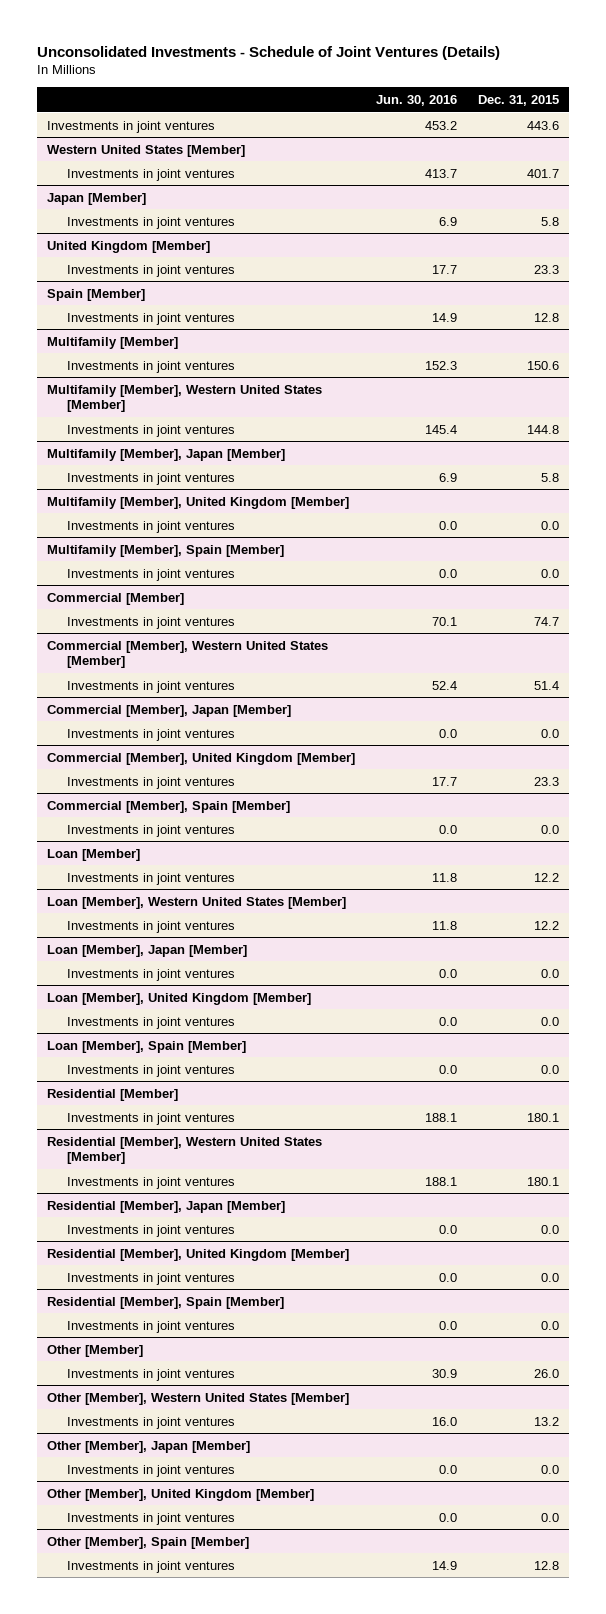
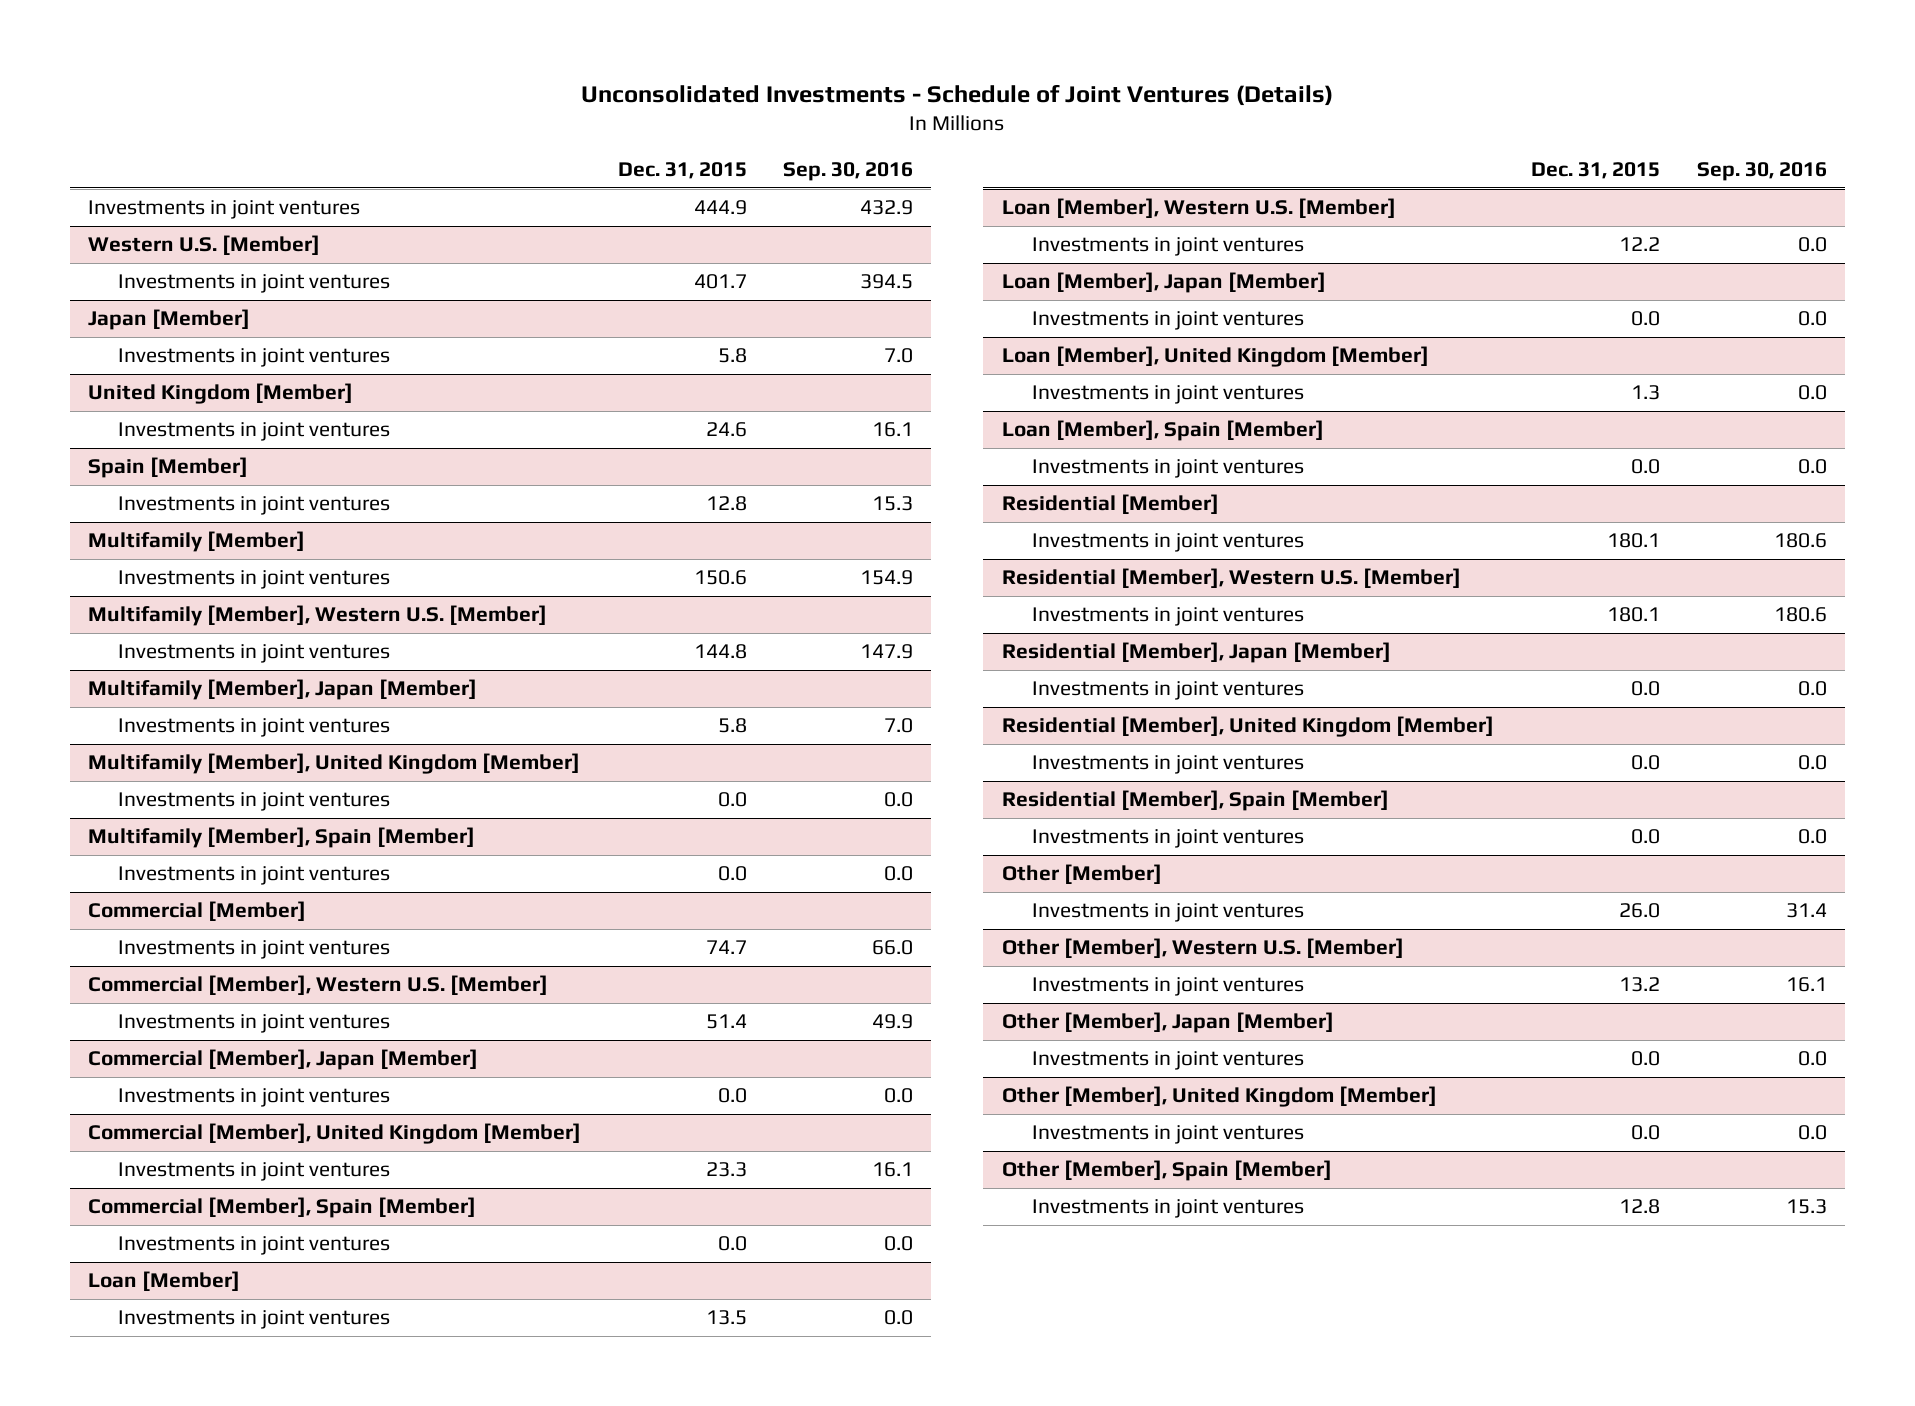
[375,94,457,106] Jun. 30, 2016 -> none
none -> [783,162,914,182] Sep. 30, 2016
[526,120,559,130] 443.6 -> [693,200,747,216] 444.9
[47,144,246,157] Western United States [Member] -> [88,235,321,256] Western U.S. [Member]
[533,264,559,274] 23.3 -> [705,422,747,438] 24.6
[47,384,323,413] Multifamily [Member], Western United States [Member] -> none
none -> [88,605,548,627] Multifamily [Member], Western U.S. [Member]
[47,640,329,669] Commercial [Member], Western United States [Member] -> none
none -> [88,975,549,996] Commercial [Member], Western U.S. [Member]
[47,896,347,909] Loan [Member], Western United States [Member] -> none
[533,872,559,882] 12.2 -> [705,1310,747,1326] 13.5
none -> [1001,198,1396,219] Loan [Member], Western U.S. [Member]
[540,1016,559,1026] 0.0 -> [1631,385,1661,401] 1.3
[47,1136,323,1165] Residential [Member], Western United States [Member] -> none
none -> [1001,568,1461,589] Residential [Member], Western U.S. [Member]
[47,1392,350,1405] Other [Member], Western United States [Member] -> none
none -> [1001,938,1404,959] Other [Member], Western U.S. [Member]

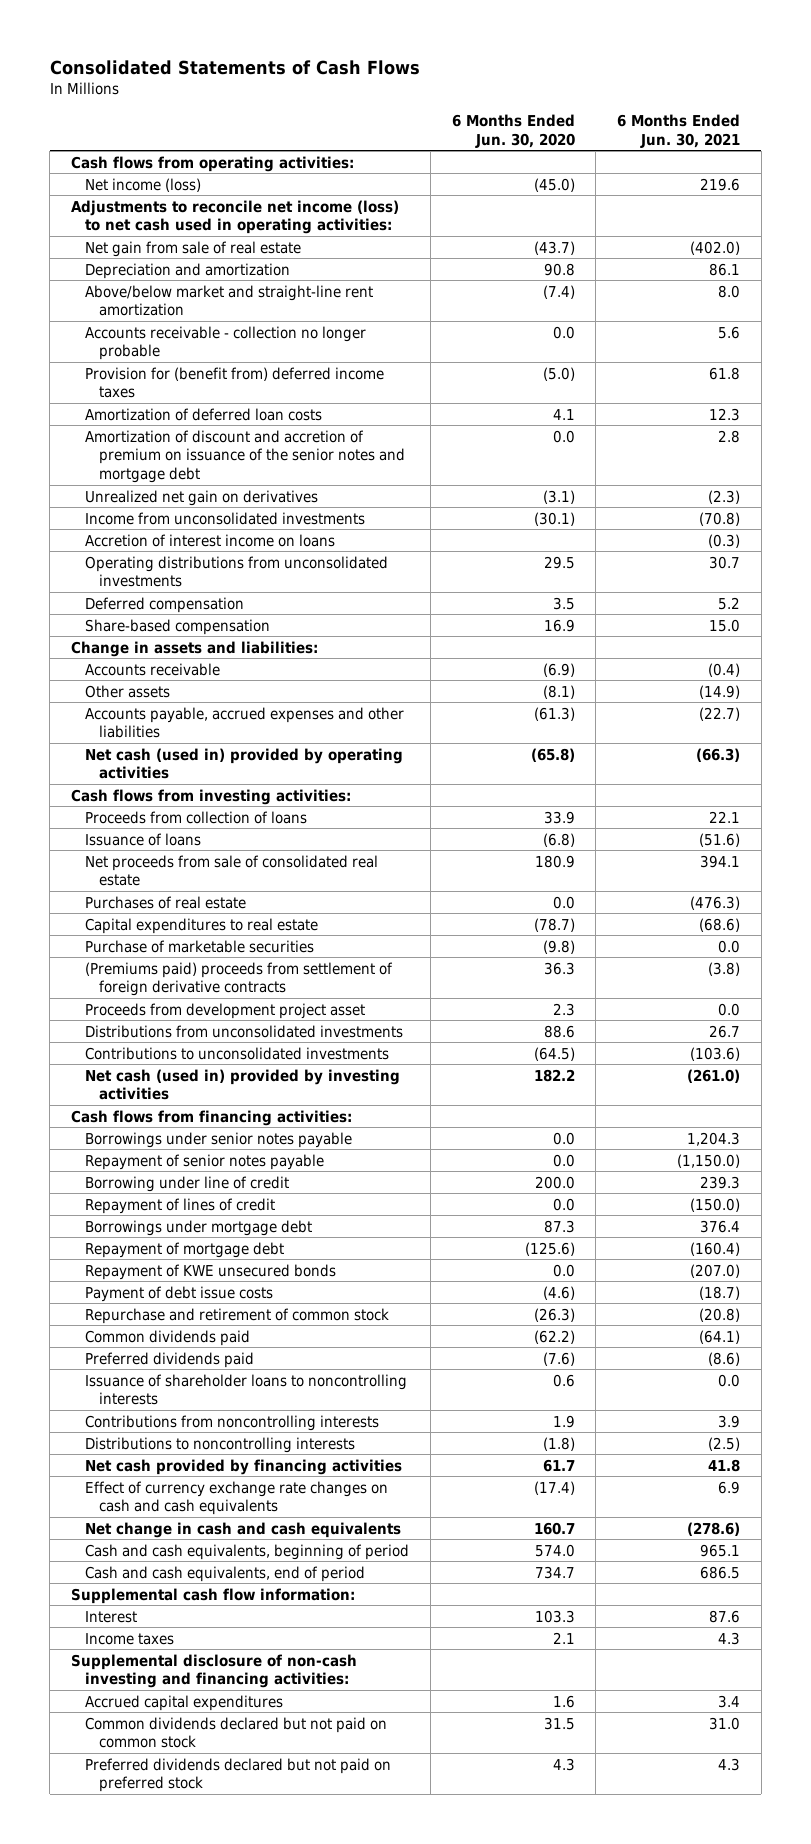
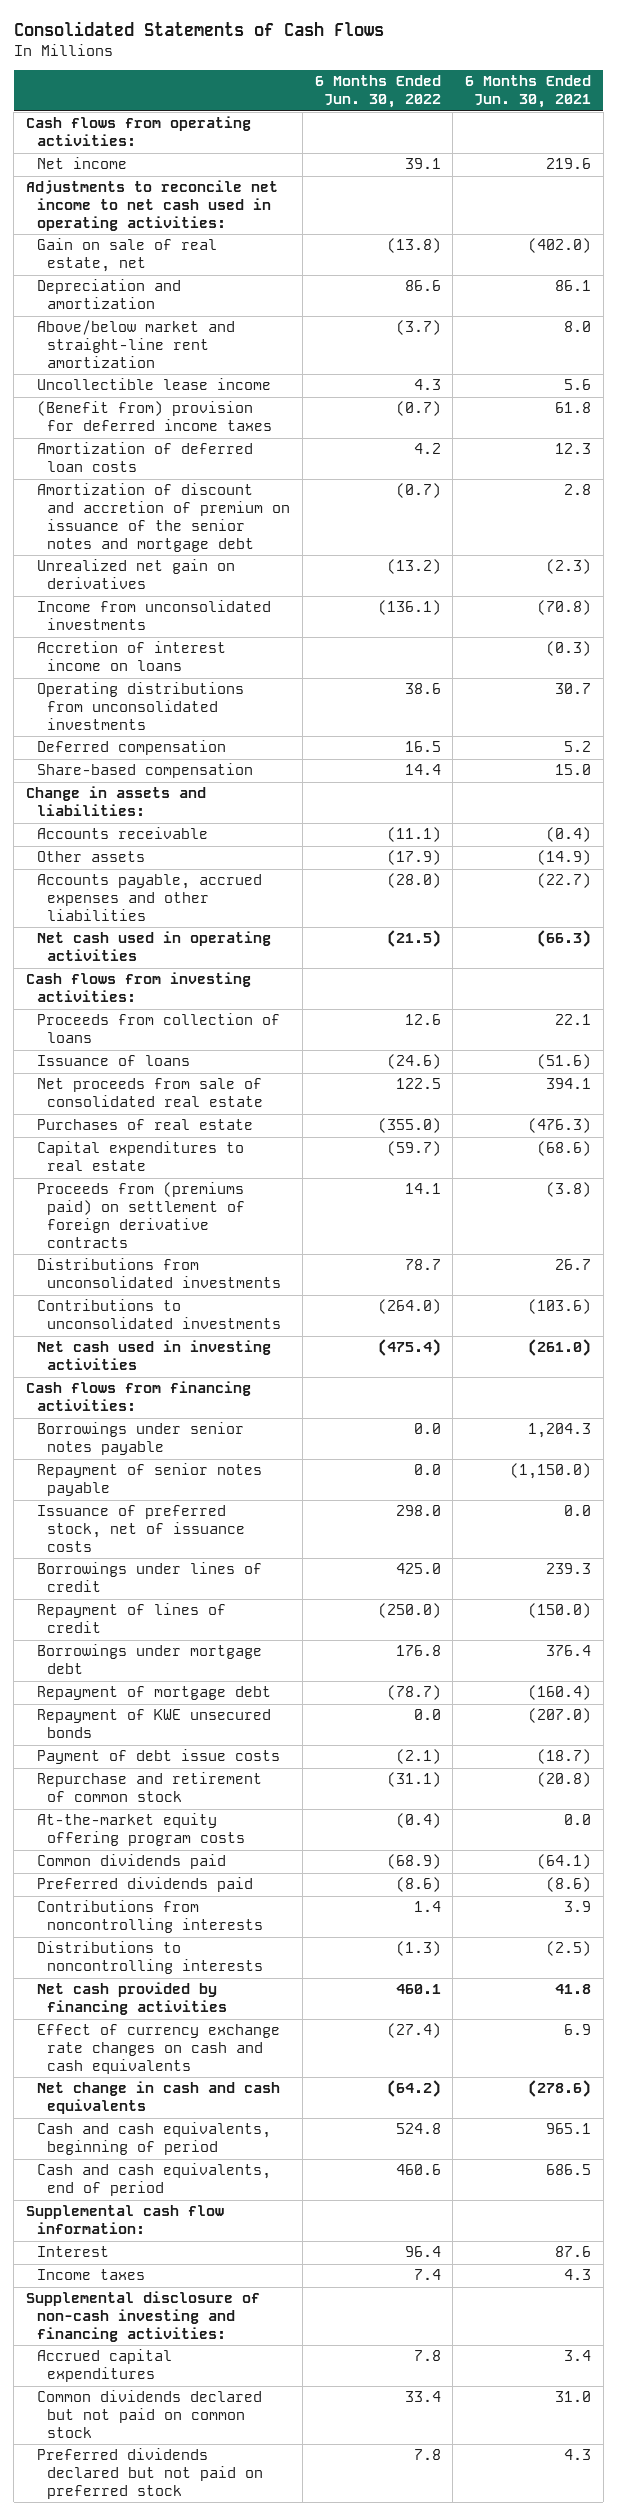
[451,114,575,148] 6 Months Ended Jun. 30, 2020 -> none
none -> [314,75,441,109] 6 Months Ended Jun. 30, 2022
[84,177,201,192] Net income (loss) -> [36,157,127,170] Net income
[71,199,400,235] Adjustments to reconcile net income (loss) to net cash used in operating activities: -> [26,180,279,231] Adjustments to reconcile net income to net cash used in operating activities:
[84,240,301,257] Net gain from sale of real estate -> [36,238,217,273] Gain on sale of real estate, net
[84,325,366,361] Accounts receivable - collection no longer probable -> [36,378,271,391] Uncollectible lease income
[84,366,384,399] Provision for (benefit from) deferred income taxes -> [36,401,273,432] (Benefit from) provision for deferred income taxes
[84,747,403,780] Net cash (used in) provided by operating activities -> [36,931,271,962] Net cash used in operating activities
[84,939,314,953] Purchase of marketable securities -> none
[84,1002,365,1019] Proceeds from development project asset -> none
[84,961,393,997] (Premiums paid) proceeds from settlement of foreign derivative contracts -> [36,1182,246,1248] Proceeds from (premiums paid) on settlement of foreign derivative contracts
[84,1068,400,1101] Net cash (used in) provided by investing activities -> [36,1340,271,1371] Net cash used in investing activities
none -> [36,1505,246,1552] Issuance of preferred stock, net of issuance costs
[84,1175,289,1192] Borrowing under line of credit -> [36,1562,262,1593] Borrowings under lines of credit
none -> [36,1813,246,1847] At-the-market equity offering program costs
[84,1373,407,1406] Issuance of shareholder loans to noncontrolling interests -> none

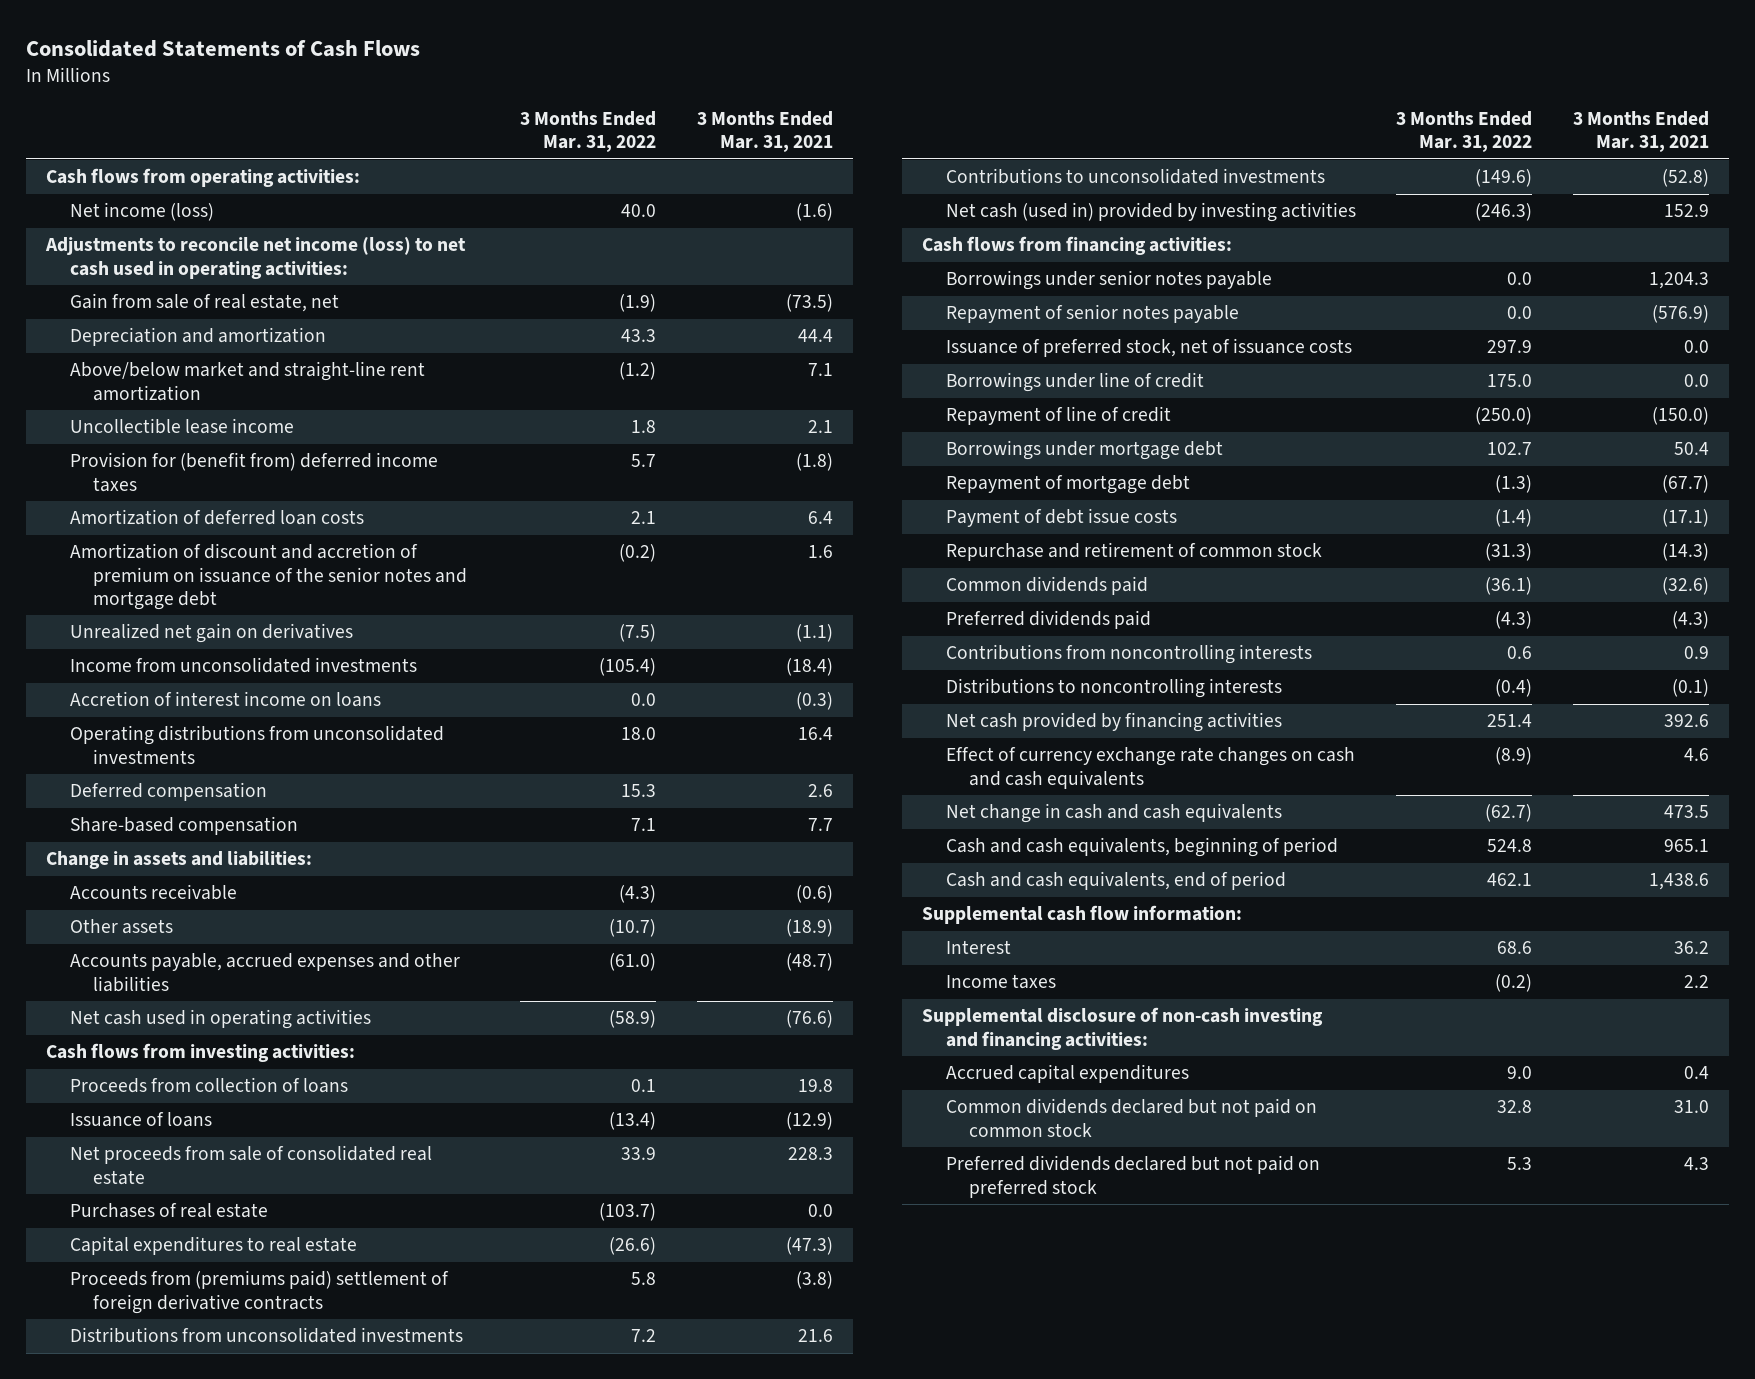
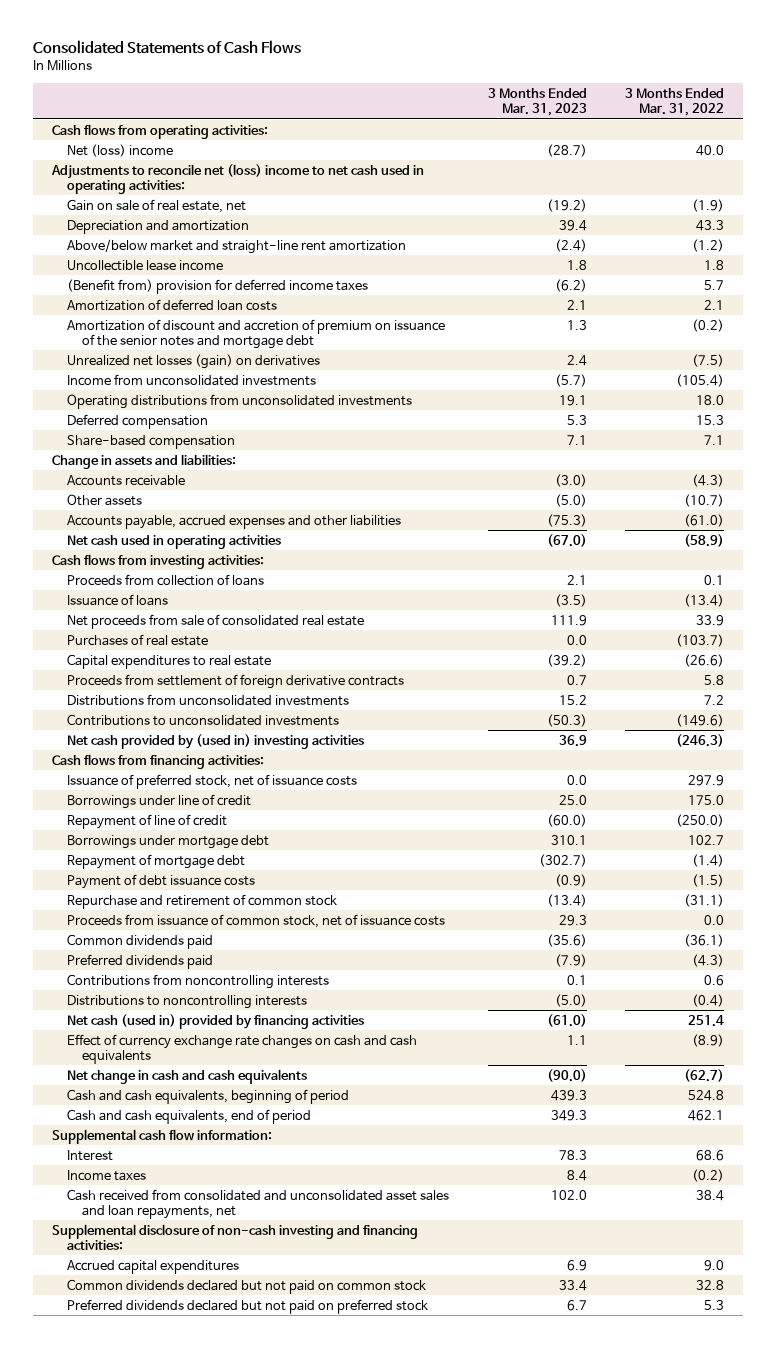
[697,111,834,153] 3 Months Ended Mar. 31, 2021 -> none
none -> [487,87,587,117] 3 Months Ended Mar. 31, 2023
[69,202,214,222] Net income (loss) -> [67,143,174,157] Net (loss) income
[45,237,467,279] Adjustments to reconcile net income (loss) to net cash used in operating activities: -> [51,163,425,194] Adjustments to reconcile net (loss) income to net cash used in operating activities:
[69,293,339,313] Gain from sale of real estate, net -> [67,198,247,213] Gain on sale of real estate, net
[69,452,438,492] Provision for (benefit from) deferred income taxes -> [67,278,369,294] (Benefit from) provision for deferred income taxes
[69,623,353,644] Unrealized net gain on derivatives -> [67,353,321,369] Unrealized net losses (gain) on derivatives
[69,691,381,708] Accretion of interest income on loans -> none
[69,1270,449,1314] Proceeds from (premiums paid) settlement of foreign derivative contracts -> [67,673,405,689] Proceeds from settlement of foreign derivative contracts
[945,202,1356,223] Net cash (used in) provided by investing activities -> [67,733,365,749] Net cash provided by (used in) investing activities
[945,270,1272,291] Borrowings under senior notes payable -> none
[945,304,1239,324] Repayment of senior notes payable -> none
[1495,475,1533,494] (1.3) -> [692,853,725,867] (1.4)
[945,508,1177,528] Payment of debt issue costs -> [67,873,256,889] Payment of debt issuance costs
[1495,509,1533,528] (1.4) -> [692,873,725,887] (1.5)
[1485,543,1533,562] (31.3) -> [684,893,725,907] (31.1)
none -> [67,913,446,928] Proceeds from issuance of common stock, net of issuance costs
[945,712,1282,733] Net cash provided by financing activities -> [67,1013,365,1029] Net cash (used in) provided by financing activities
none -> [67,1188,450,1219] Cash received from consolidated and unconsolidated asset sales and loan repayments, net

